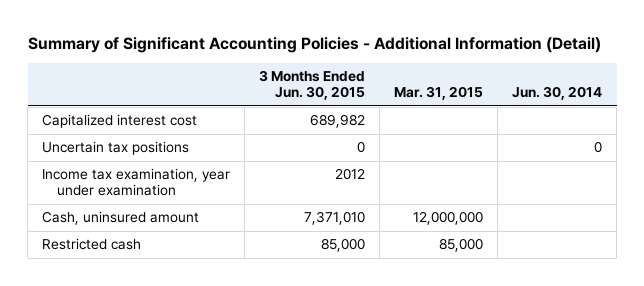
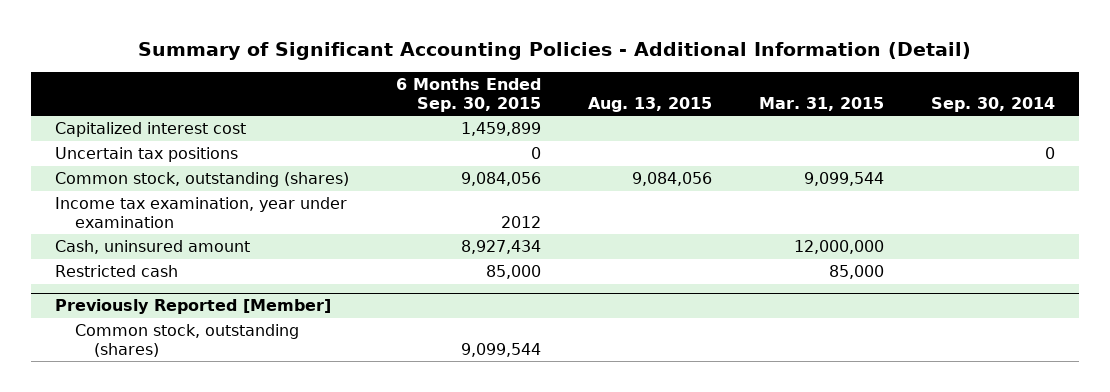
[259,70,366,101] 3 Months Ended Jun. 30, 2015 -> none
[512,86,603,101] Jun. 30, 2014 -> none
none -> [395,78,541,112] 6 Months Ended Sep. 30, 2015
none -> [588,96,713,112] Aug. 13, 2015
none -> [931,96,1056,112] Sep. 30, 2014
none -> [54,172,349,188] Common stock, outstanding (shares)
none -> [54,299,331,315] Previously Reported [Member]
none -> [74,324,299,357] Common stock, outstanding (shares)

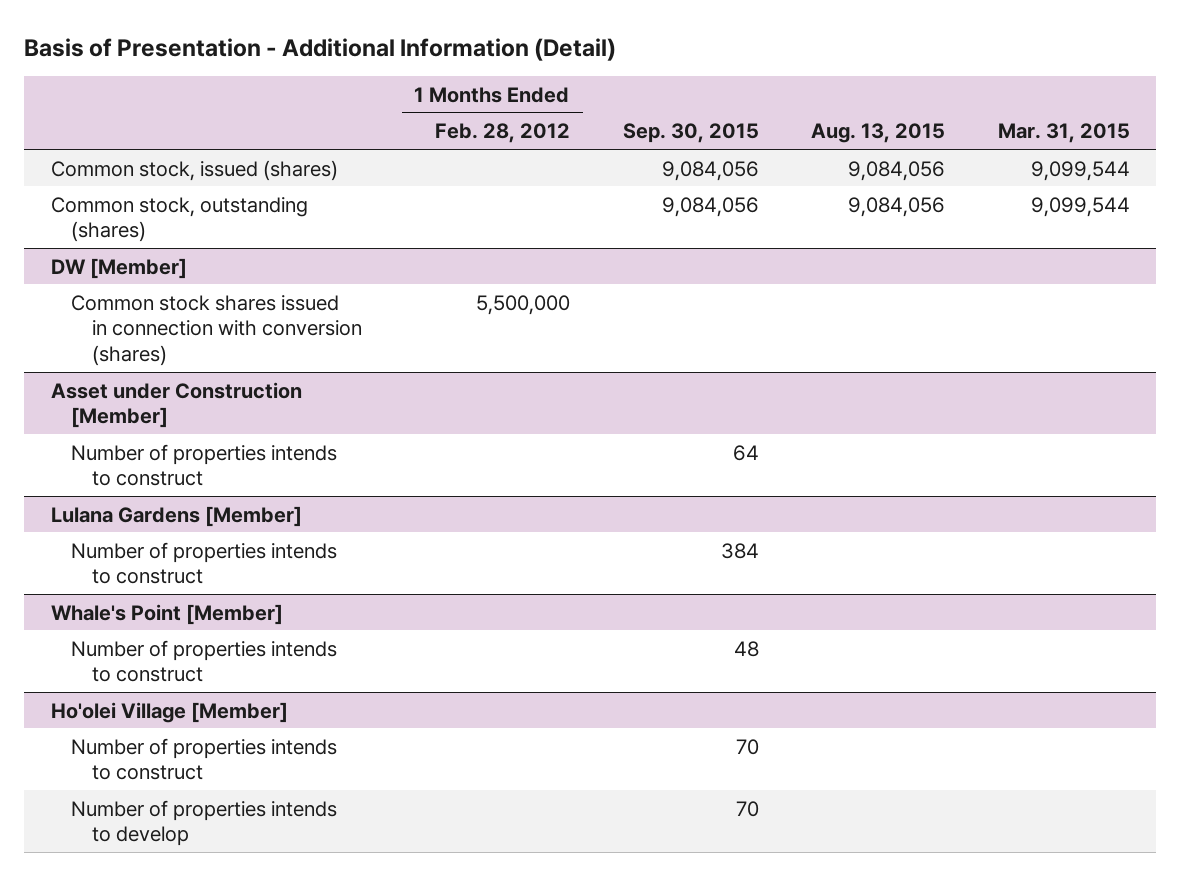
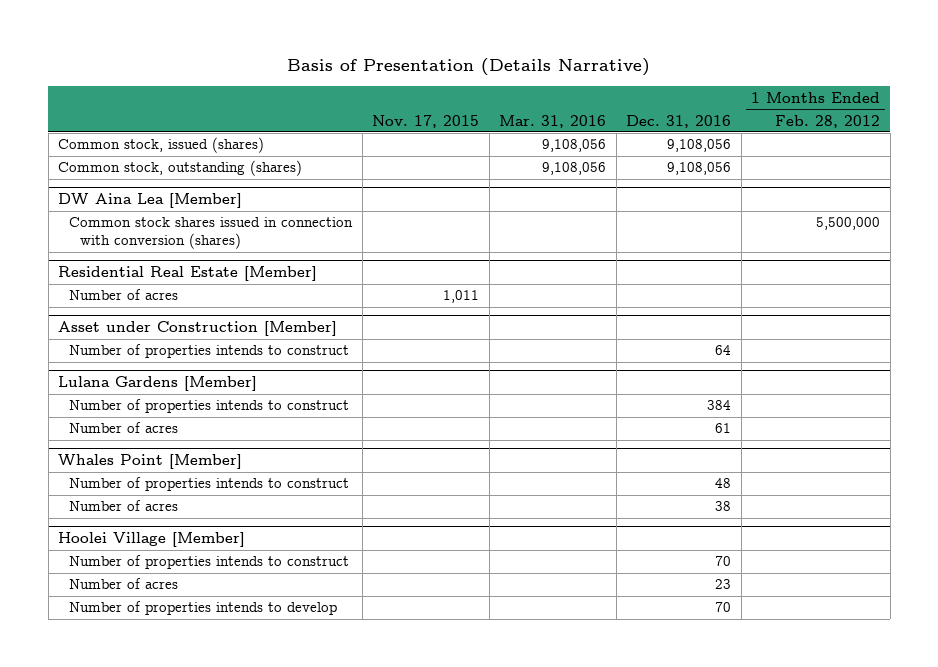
[24,37,617,61] Basis of Presentation - Additional Information (Detail) -> [287,58,651,77] Basis of Presentation (Details Narrative)
[622,123,759,144] Sep. 30, 2015 -> none
[811,123,946,144] Aug. 13, 2015 -> none
[997,123,1130,144] Mar. 31, 2015 -> none
none -> [372,114,480,128] Nov. 17, 2015
none -> [499,114,607,128] Mar. 31, 2016
none -> [626,114,732,128] Dec. 31, 2016
[50,257,187,279] DW [Member] -> [58,193,243,209] DW Aina Lea [Member]
none -> [58,266,318,282] Residential Real Estate [Member]
none -> [69,289,179,301] Number of acres
none -> [69,422,179,434] Number of acres
[50,603,283,625] Whale's Point [Member] -> [58,454,243,470] Whales Point [Member]
none -> [69,500,179,512] Number of acres
[50,701,288,723] Ho'olei Village [Member] -> [58,532,246,548] Hoolei Village [Member]
none -> [69,578,179,590] Number of acres

